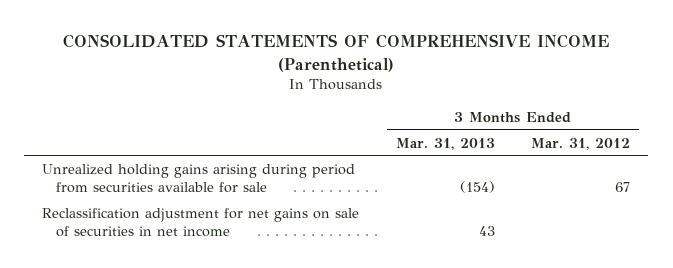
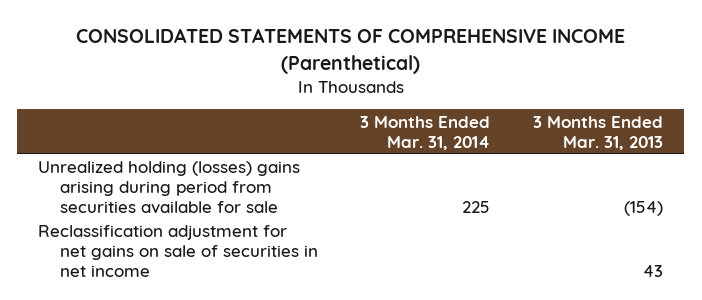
[531,137,631,150] Mar. 31, 2012 -> none
none -> [360,115,491,150] 3 Months Ended Mar. 31, 2014
[42,163,356,193] Unrealized holding gains arising during period from securities available for sale -> [38,161,301,214] Unrealized holding (losses) gains arising during period from securities available for sale

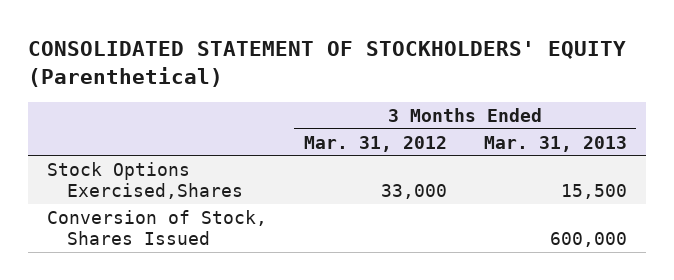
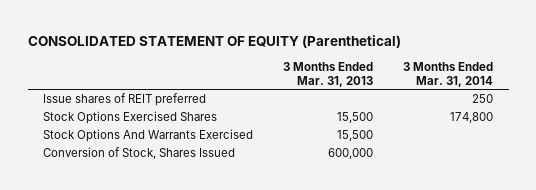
[27,40,626,87] CONSOLIDATED STATEMENT OF STOCKHOLDERS' EQUITY (Parenthetical) -> [27,35,401,49] CONSOLIDATED STATEMENT OF EQUITY (Parenthetical)
[303,135,447,152] Mar. 31, 2012 -> none
none -> [403,61,494,87] 3 Months Ended Mar. 31, 2014
none -> [43,93,207,107] Issue shares of REIT preferred
[46,161,244,200] Stock Options Exercised,Shares -> [43,111,218,125] Stock Options Exercised Shares
none -> [43,129,254,143] Stock Options And Warrants Exercised

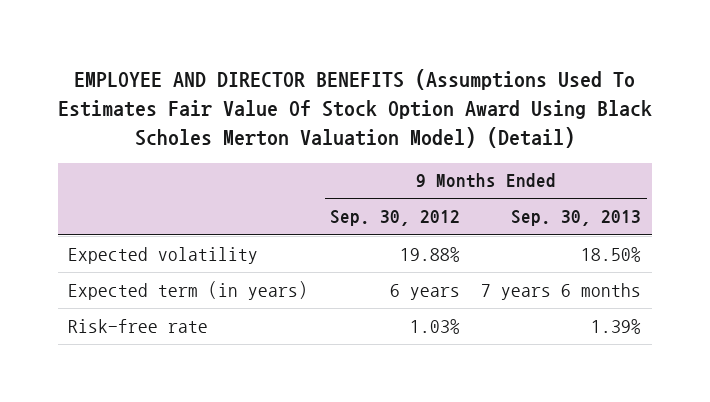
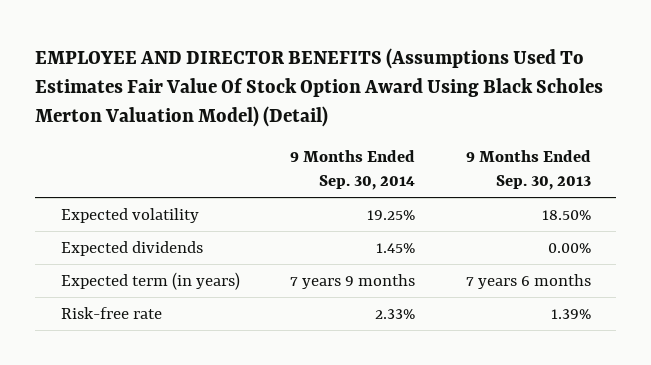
[329,210,460,227] Sep. 30, 2012 -> none
none -> [290,150,416,190] 9 Months Ended Sep. 30, 2014
none -> [60,240,203,256] Expected dividends

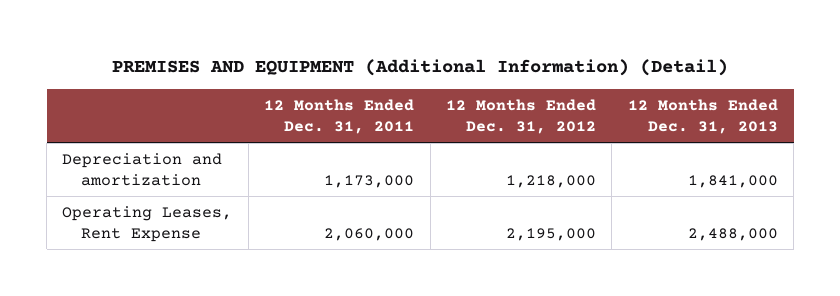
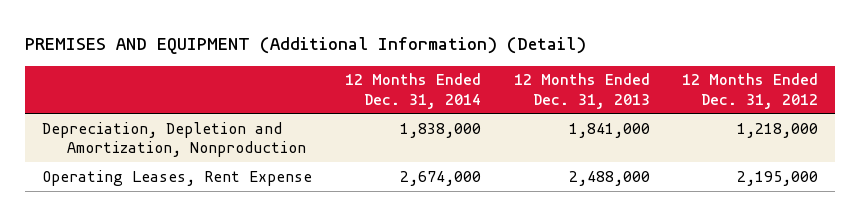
[264,99,415,134] 12 Months Ended Dec. 31, 2011 -> none
none -> [344,73,481,109] 12 Months Ended Dec. 31, 2014
[62,153,223,186] Depreciation and amortization -> [41,121,307,157] Depreciation, Depletion and Amortization, Nonproduction

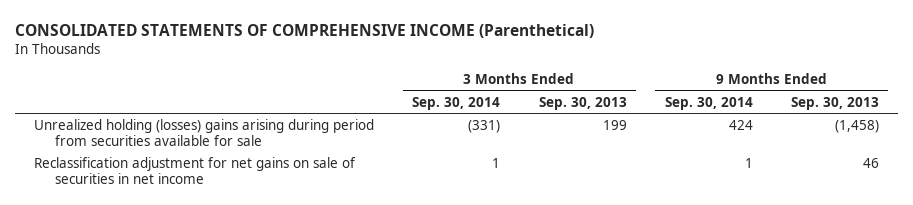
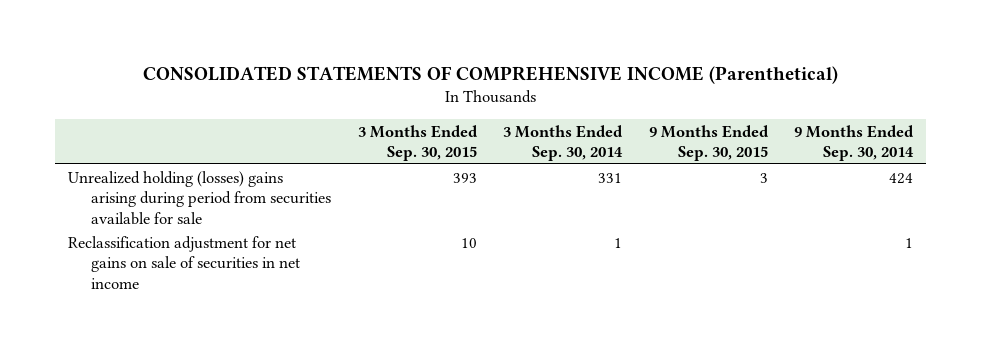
[538,96,627,110] Sep. 30, 2013 -> none
[790,96,879,110] Sep. 30, 2013 -> none
none -> [357,124,478,162] 3 Months Ended Sep. 30, 2015
none -> [648,124,769,162] 9 Months Ended Sep. 30, 2015
[468,120,501,134] (331) -> [598,172,623,183] 331

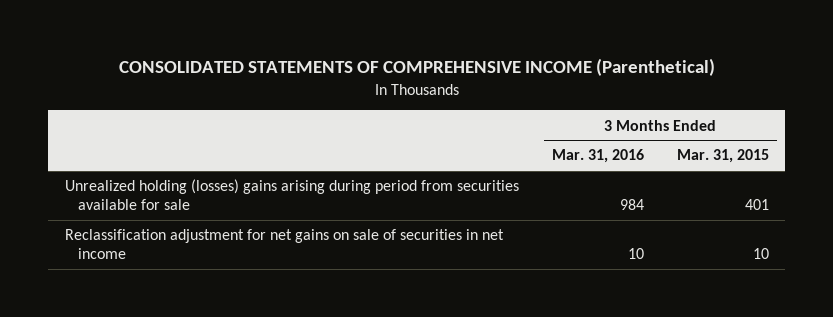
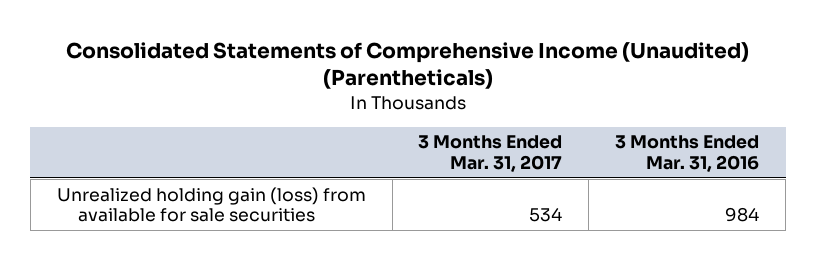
[118,58,715,77] CONSOLIDATED STATEMENTS OF COMPREHENSIVE INCOME (Parenthetical) -> [65,41,749,90] Consolidated Statements of Comprehensive Income (Unaudited) (Parentheticals)
[676,149,769,164] Mar. 31, 2015 -> none
none -> [418,135,563,173] 3 Months Ended Mar. 31, 2017
[64,229,504,260] Reclassification adjustment for net gains on sale of securities in net income -> none
[64,179,519,211] Unrealized holding (losses) gains arising during period from securities available for sale -> [56,186,366,223] Unrealized holding gain (loss) from available for sale securities

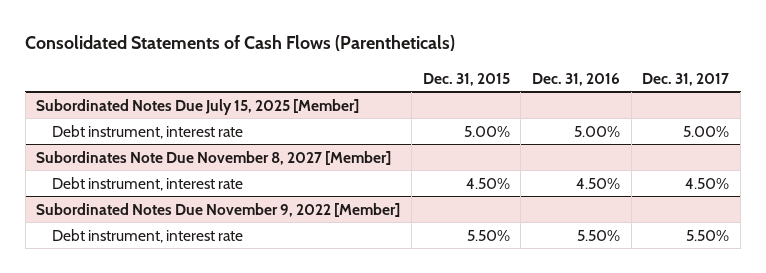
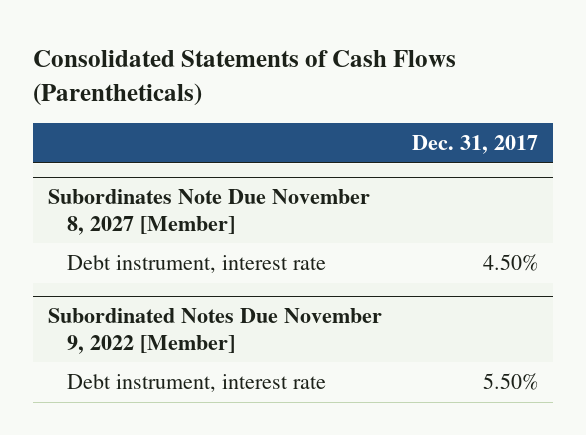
[422,72,510,86] Dec. 31, 2015 -> none
[532,72,621,86] Dec. 31, 2016 -> none
[36,98,360,115] Subordinated Notes Due July 15, 2025 [Member] -> none
[52,124,244,139] Debt instrument, interest rate -> none

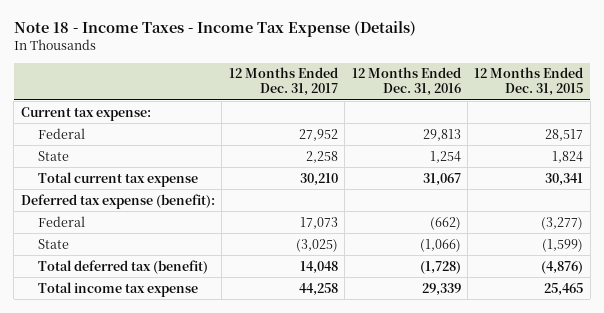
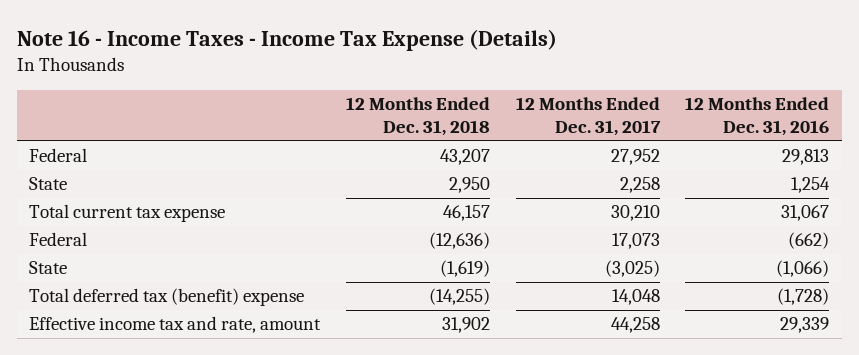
[13,21,416,38] Note 18 - Income Taxes - Income Tax Expense (Details) -> [16,28,557,51] Note 16 - Income Taxes - Income Tax Expense (Details)
[474,67,584,97] 12 Months Ended Dec. 31, 2015 -> none
none -> [346,97,491,137] 12 Months Ended Dec. 31, 2018
[20,106,151,121] Current tax expense: -> none
[20,193,215,209] Deferred tax expense (benefit): -> none
[38,259,209,274] Total deferred tax (benefit) -> [29,288,305,307] Total deferred tax (benefit) expense
[38,281,199,297] Total income tax expense -> [29,316,322,334] Effective income tax and rate, amount

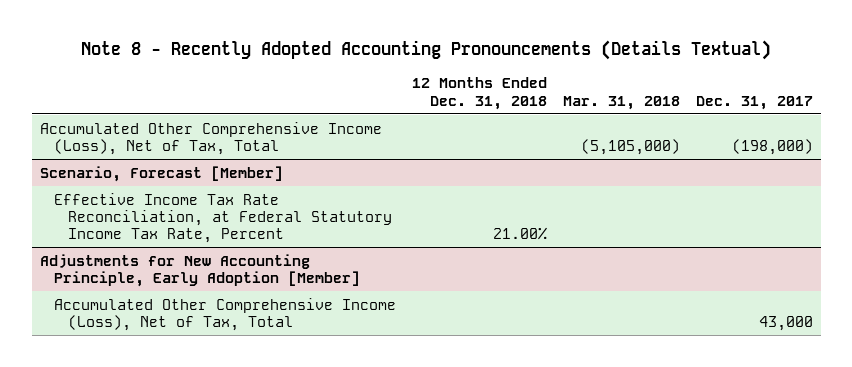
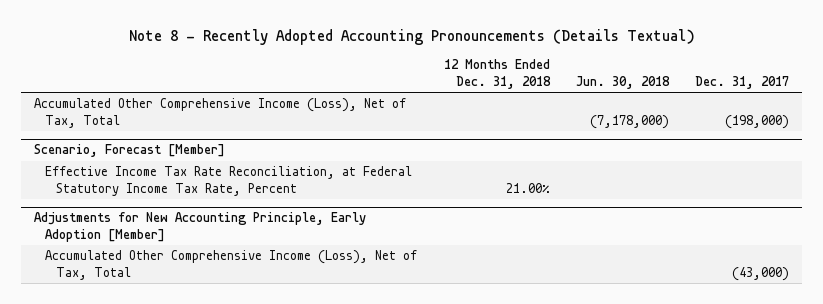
[562,95,680,110] Mar. 31, 2018 -> none
none -> [575,75,670,89] Jun. 30, 2018
[758,315,813,331] 43,000 -> [731,266,789,281] (43,000)

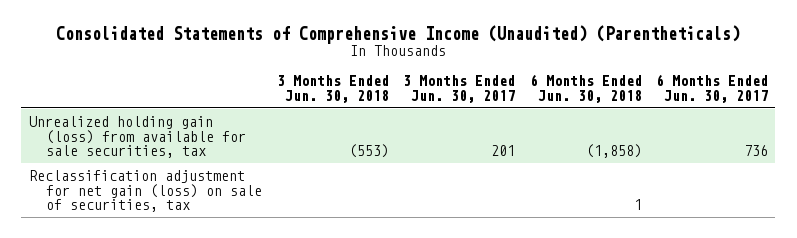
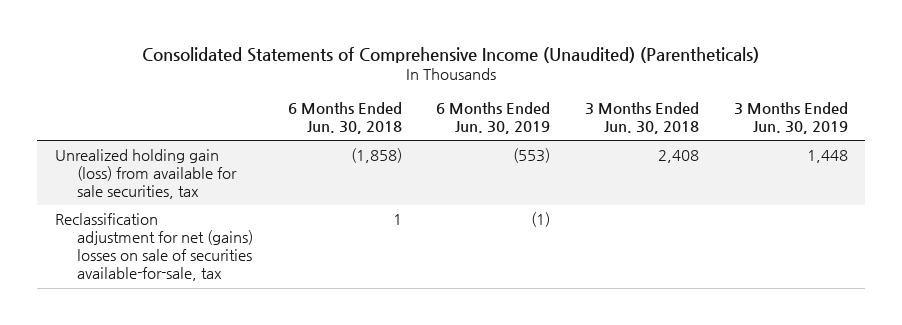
[403,75,516,103] 3 Months Ended Jun. 30, 2017 -> none
[656,74,769,103] 6 Months Ended Jun. 30, 2017 -> none
none -> [436,101,551,135] 6 Months Ended Jun. 30, 2019
none -> [733,101,848,135] 3 Months Ended Jun. 30, 2019
[348,144,389,159] (553) -> [657,150,699,164] 2,408
[28,169,263,213] Reclassification adjustment for net gain (loss) on sale of securities, tax -> [54,213,253,282] Reclassification adjustment for net (gains) losses on sale of securities available-for-sale, tax

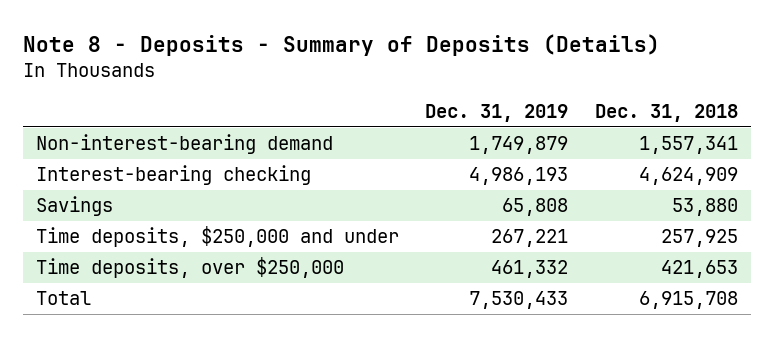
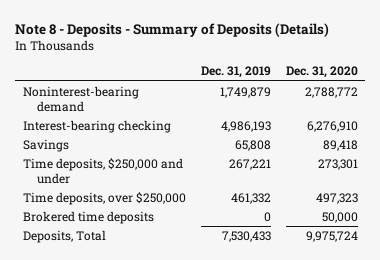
[594,103,738,122] Dec. 31, 2018 -> none
none -> [285,66,358,79] Dec. 31, 2020
[36,134,334,155] Non-interest-bearing demand -> [22,85,139,112] Noninterest-bearing demand
none -> [22,210,154,224] Brokered time deposits
[36,291,92,306] Total -> [22,229,106,243] Deposits, Total

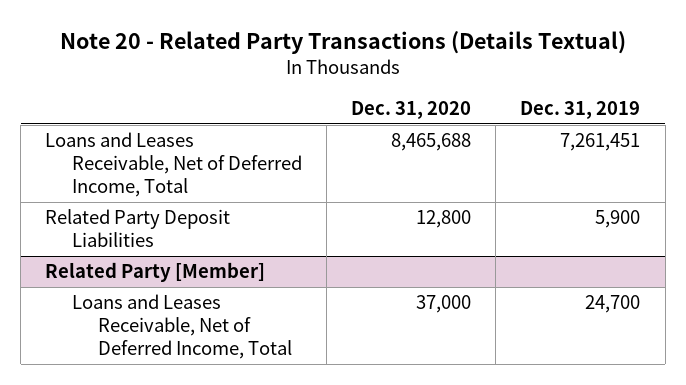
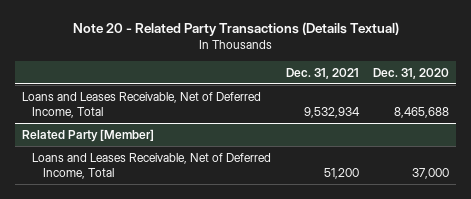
[520,100,641,119] Dec. 31, 2019 -> none
none -> [285,68,359,80] Dec. 31, 2021
[45,209,231,248] Related Party Deposit Liabilities -> none

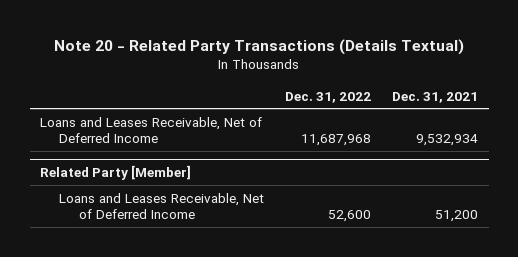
[373,68,450,80] Dec. 31, 2020 -> none
none -> [285,91,372,103] Dec. 31, 2022
[22,91,262,118] Loans and Leases Receivable, Net of Deferred Income, Total -> [40,116,263,143] Loans and Leases Receivable, Net of Deferred Income
[32,152,272,179] Loans and Leases Receivable, Net of Deferred Income, Total -> [59,192,265,219] Loans and Leases Receivable, Net of Deferred Income

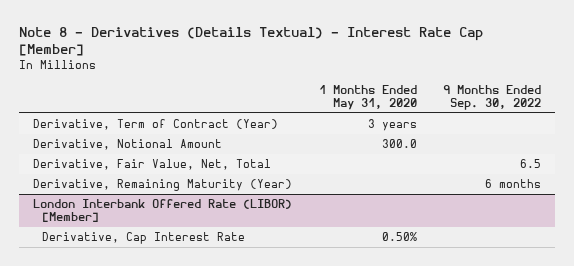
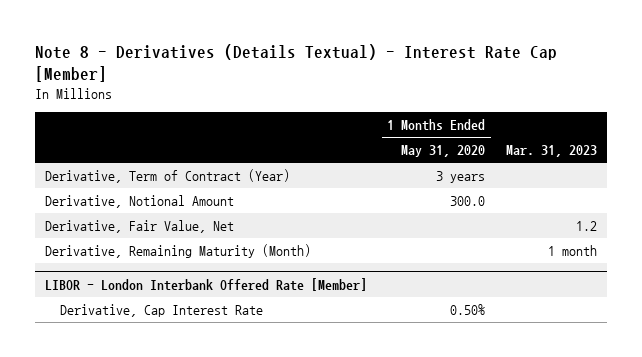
[443,85,542,111] 9 Months Ended Sep. 30, 2022 -> none
none -> [505,145,597,158] Mar. 31, 2023
[32,159,271,171] Derivative, Fair Value, Net, Total -> [44,219,234,233] Derivative, Fair Value, Net
[32,179,292,192] Derivative, Remaining Maturity (Year) -> [44,243,311,258] Derivative, Remaining Maturity (Month)
[32,199,292,223] London Interbank Offered Rate (LIBOR) [Member] -> [44,277,367,291] LIBOR - London Interbank Offered Rate [Member]

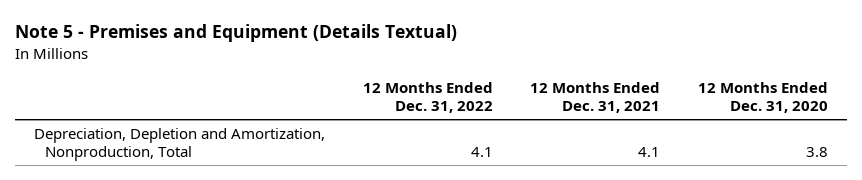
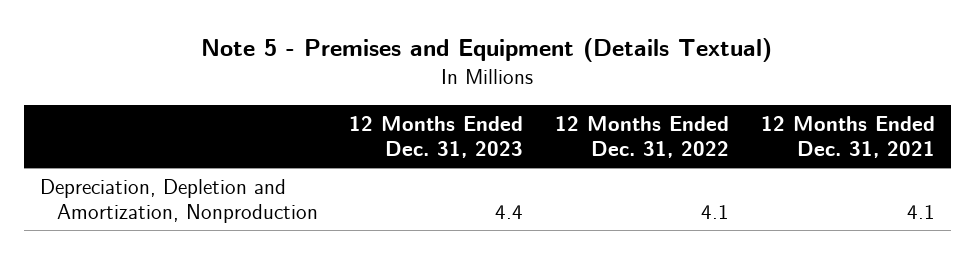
[698,82,829,113] 12 Months Ended Dec. 31, 2020 -> none
none -> [349,116,524,158] 12 Months Ended Dec. 31, 2023
[33,128,325,161] Depreciation, Depletion and Amortization, Nonproduction, Total -> [39,179,318,223] Depreciation, Depletion and Amortization, Nonproduction

